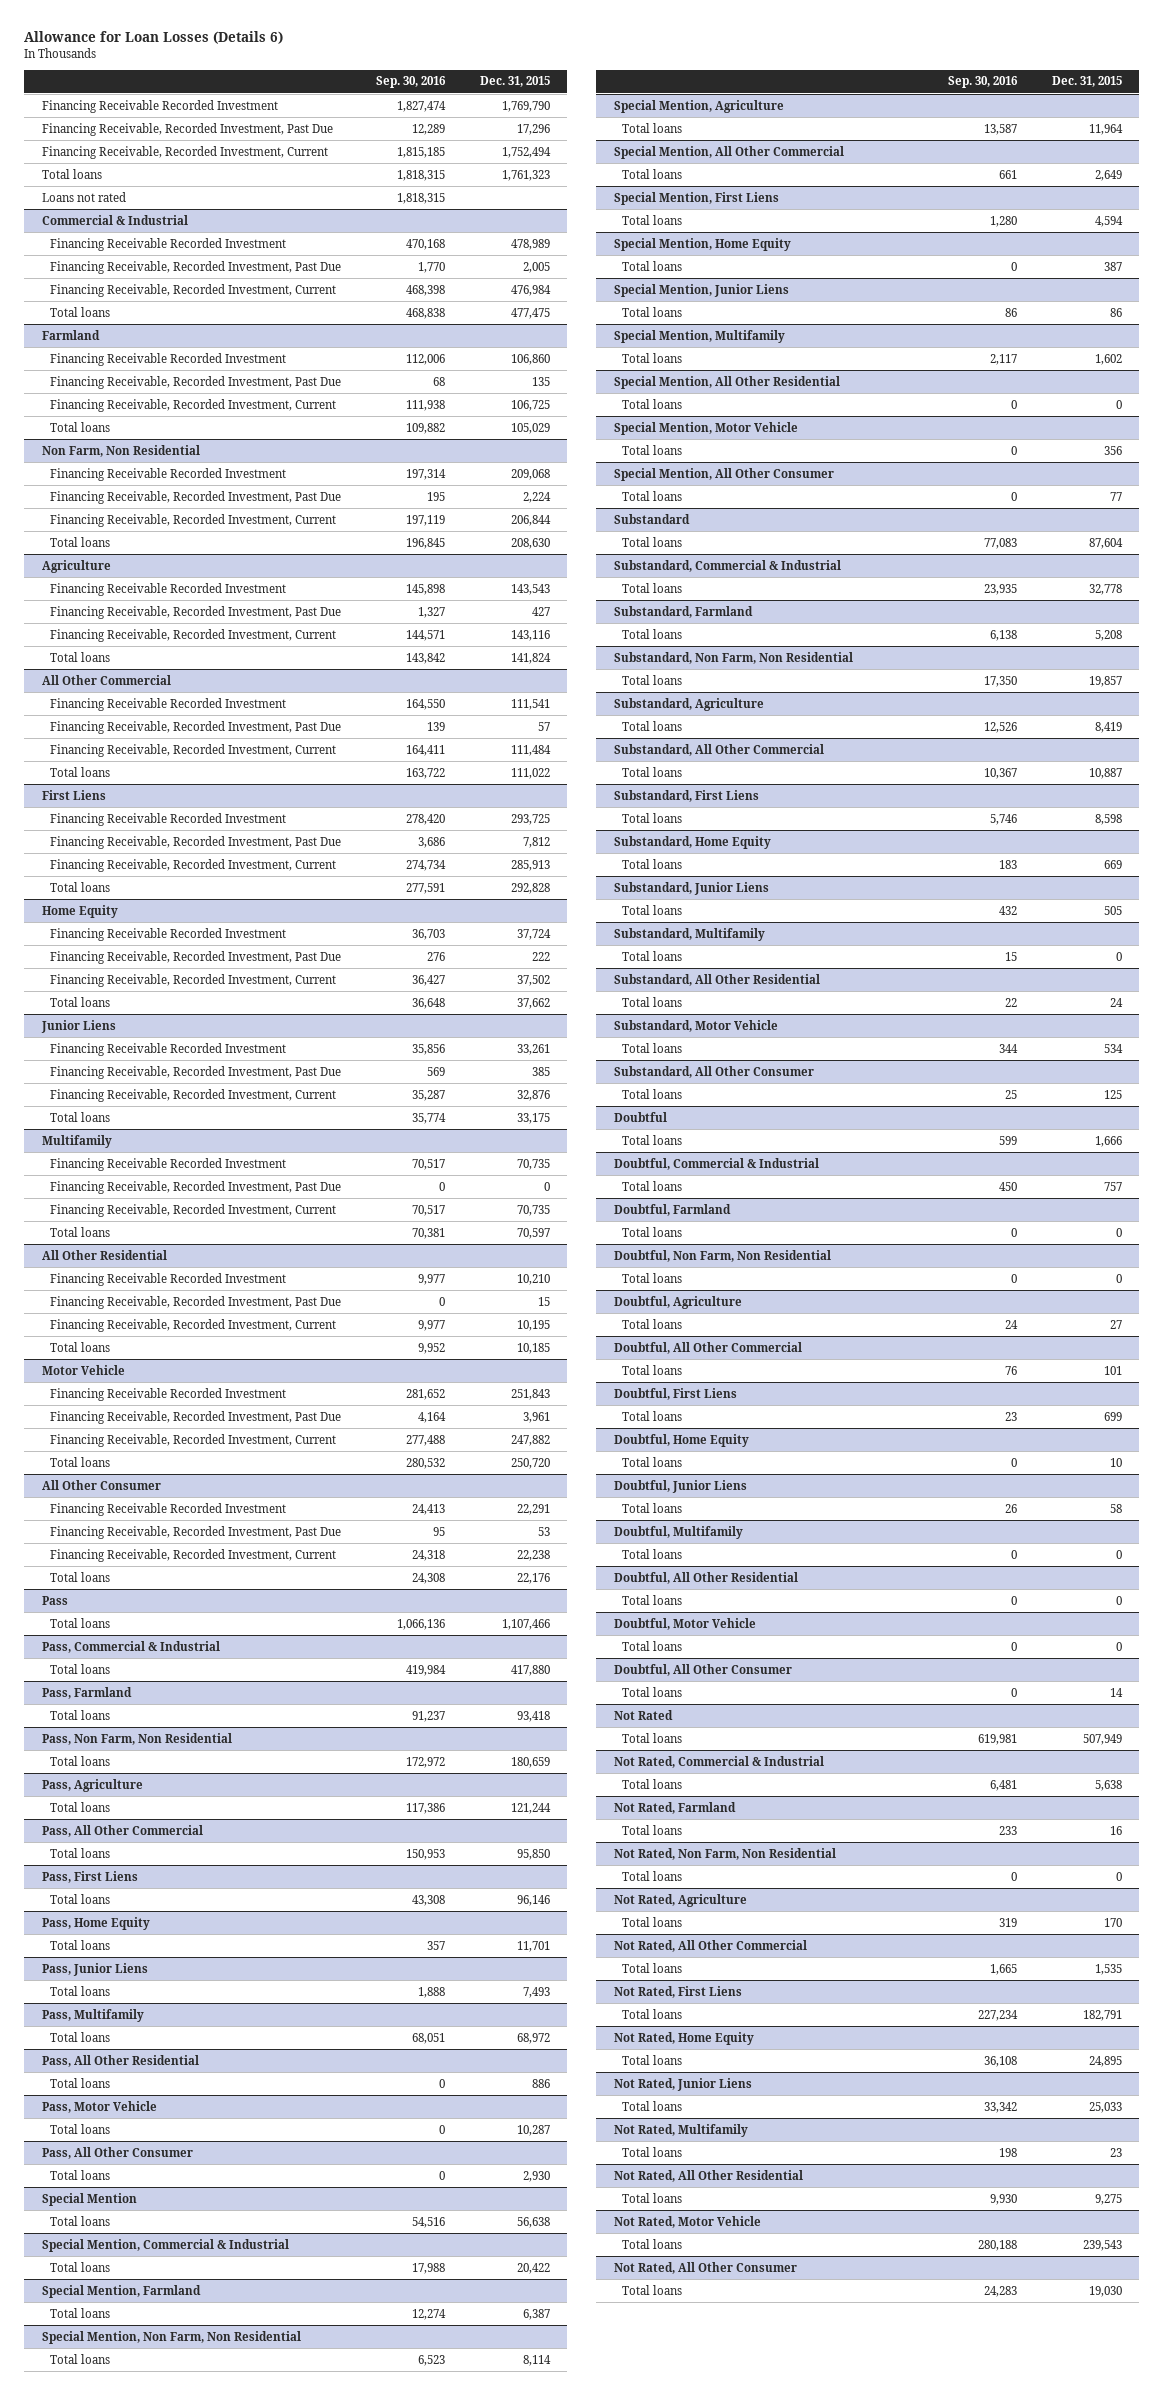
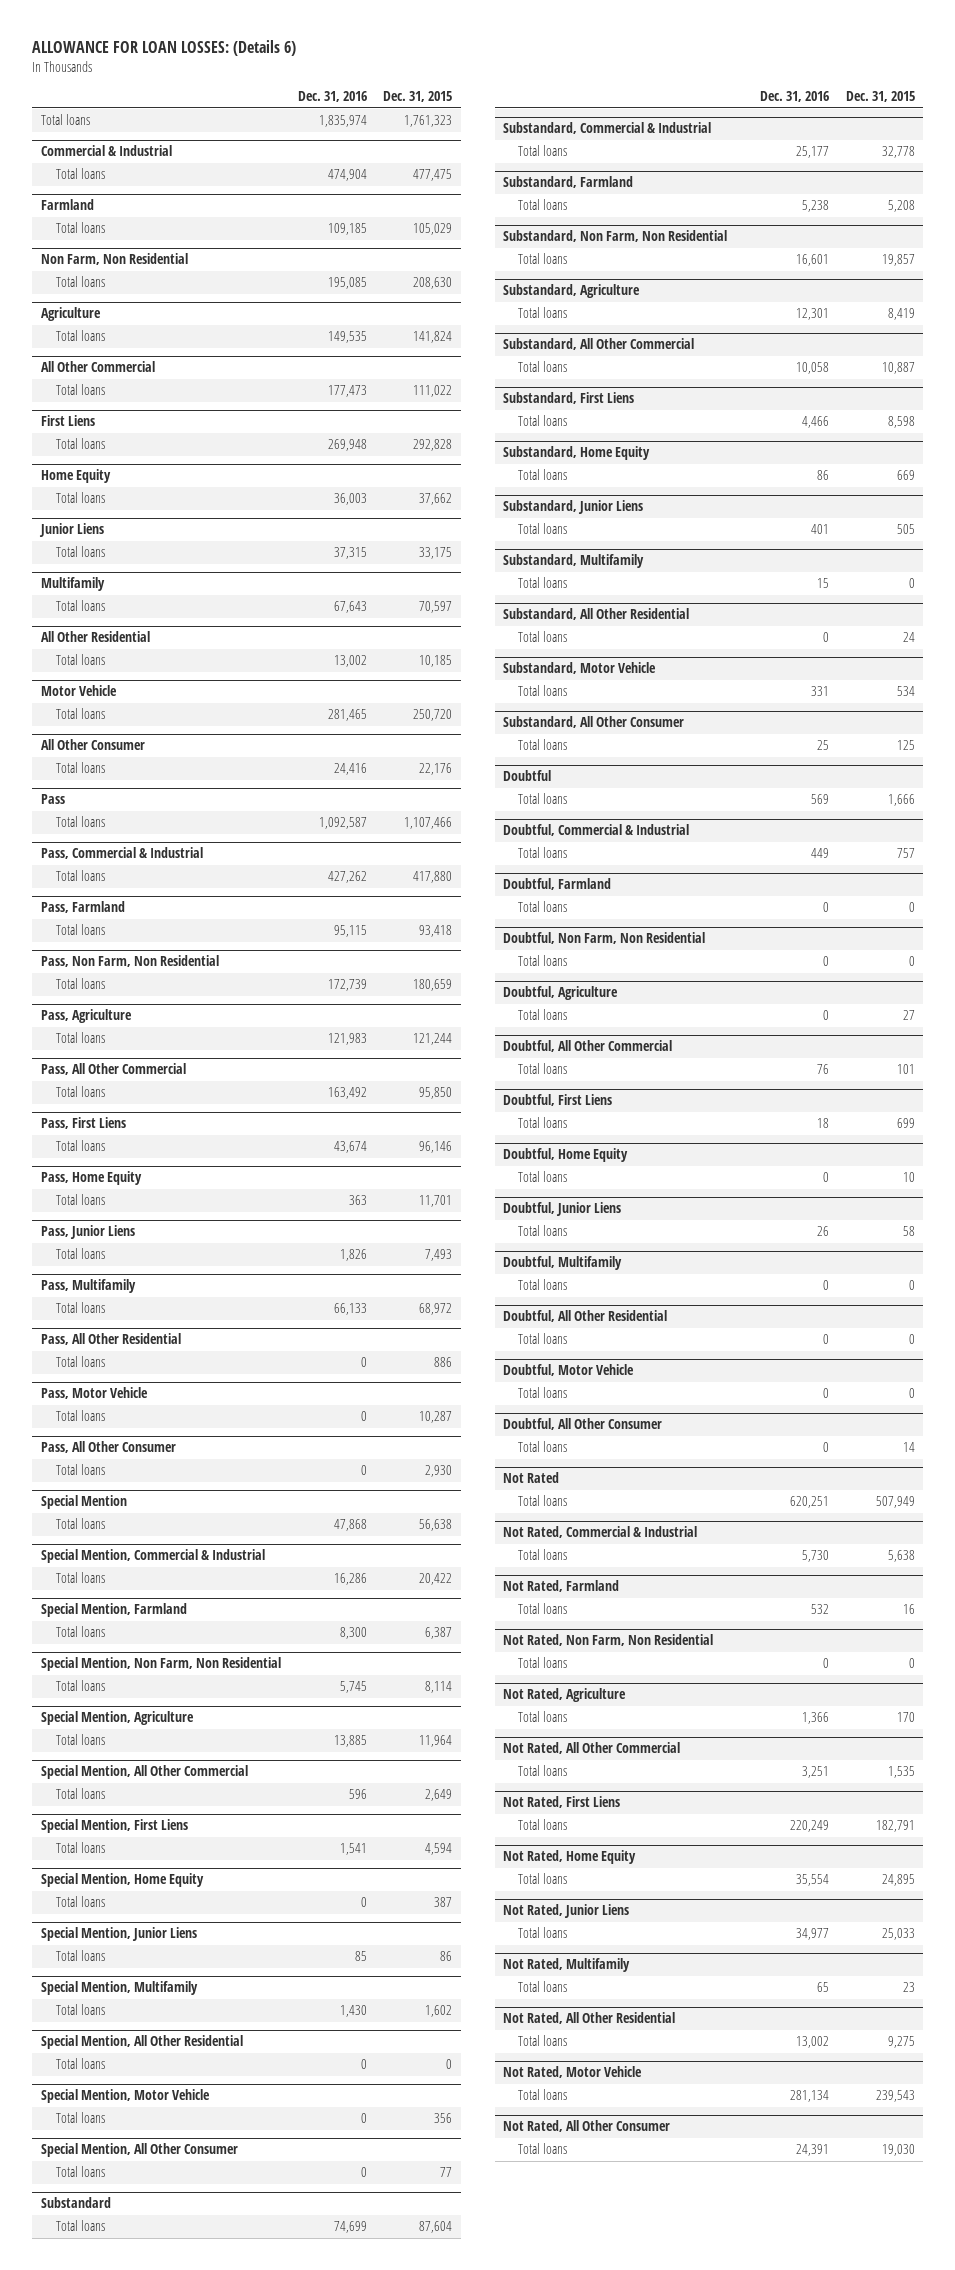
[24,31,284,45] Allowance for Loan Losses (Details 6) -> [32,40,297,57] ALLOWANCE FOR LOAN LOSSES: (Details 6)
[375,76,446,89] Sep. 30, 2016 -> none
none -> [297,91,367,103] Dec. 31, 2016
[41,99,278,113] Financing Receivable Recorded Investment -> none
[41,122,333,136] Financing Receivable, Recorded Investment, Past Due -> none
[41,145,328,159] Financing Receivable, Recorded Investment, Current -> none
[41,191,126,202] Loans not rated -> none
[50,237,287,251] Financing Receivable Recorded Investment -> none
[50,260,342,274] Financing Receivable, Recorded Investment, Past Due -> none
[50,283,337,297] Financing Receivable, Recorded Investment, Current -> none
[50,352,287,366] Financing Receivable Recorded Investment -> none
[50,375,342,389] Financing Receivable, Recorded Investment, Past Due -> none
[50,398,337,412] Financing Receivable, Recorded Investment, Current -> none
[50,467,287,481] Financing Receivable Recorded Investment -> none
[50,490,342,504] Financing Receivable, Recorded Investment, Past Due -> none
[50,513,337,527] Financing Receivable, Recorded Investment, Current -> none
[50,582,287,596] Financing Receivable Recorded Investment -> none
[50,605,342,619] Financing Receivable, Recorded Investment, Past Due -> none
[50,628,337,642] Financing Receivable, Recorded Investment, Current -> none
[50,697,287,711] Financing Receivable Recorded Investment -> none
[50,720,342,734] Financing Receivable, Recorded Investment, Past Due -> none
[50,743,337,757] Financing Receivable, Recorded Investment, Current -> none
[50,812,287,826] Financing Receivable Recorded Investment -> none
[50,835,342,849] Financing Receivable, Recorded Investment, Past Due -> none
[50,858,337,872] Financing Receivable, Recorded Investment, Current -> none
[50,927,287,941] Financing Receivable Recorded Investment -> none
[50,950,342,964] Financing Receivable, Recorded Investment, Past Due -> none
[50,973,337,987] Financing Receivable, Recorded Investment, Current -> none
[50,1042,287,1056] Financing Receivable Recorded Investment -> none
[50,1065,342,1079] Financing Receivable, Recorded Investment, Past Due -> none
[50,1088,337,1102] Financing Receivable, Recorded Investment, Current -> none
[50,1157,287,1171] Financing Receivable Recorded Investment -> none
[50,1180,342,1194] Financing Receivable, Recorded Investment, Past Due -> none
[50,1203,337,1217] Financing Receivable, Recorded Investment, Current -> none
[50,1272,287,1286] Financing Receivable Recorded Investment -> none
[50,1295,342,1309] Financing Receivable, Recorded Investment, Past Due -> none
[50,1318,337,1332] Financing Receivable, Recorded Investment, Current -> none
[50,1387,287,1401] Financing Receivable Recorded Investment -> none
[50,1410,342,1424] Financing Receivable, Recorded Investment, Past Due -> none
[50,1433,337,1447] Financing Receivable, Recorded Investment, Current -> none
[50,1502,287,1516] Financing Receivable Recorded Investment -> none
[50,1525,342,1539] Financing Receivable, Recorded Investment, Past Due -> none
[50,1548,337,1562] Financing Receivable, Recorded Investment, Current -> none

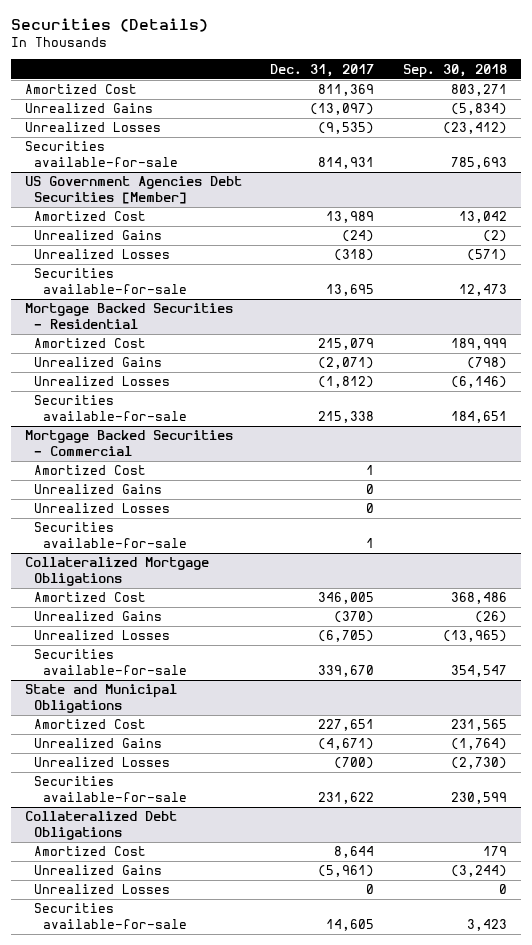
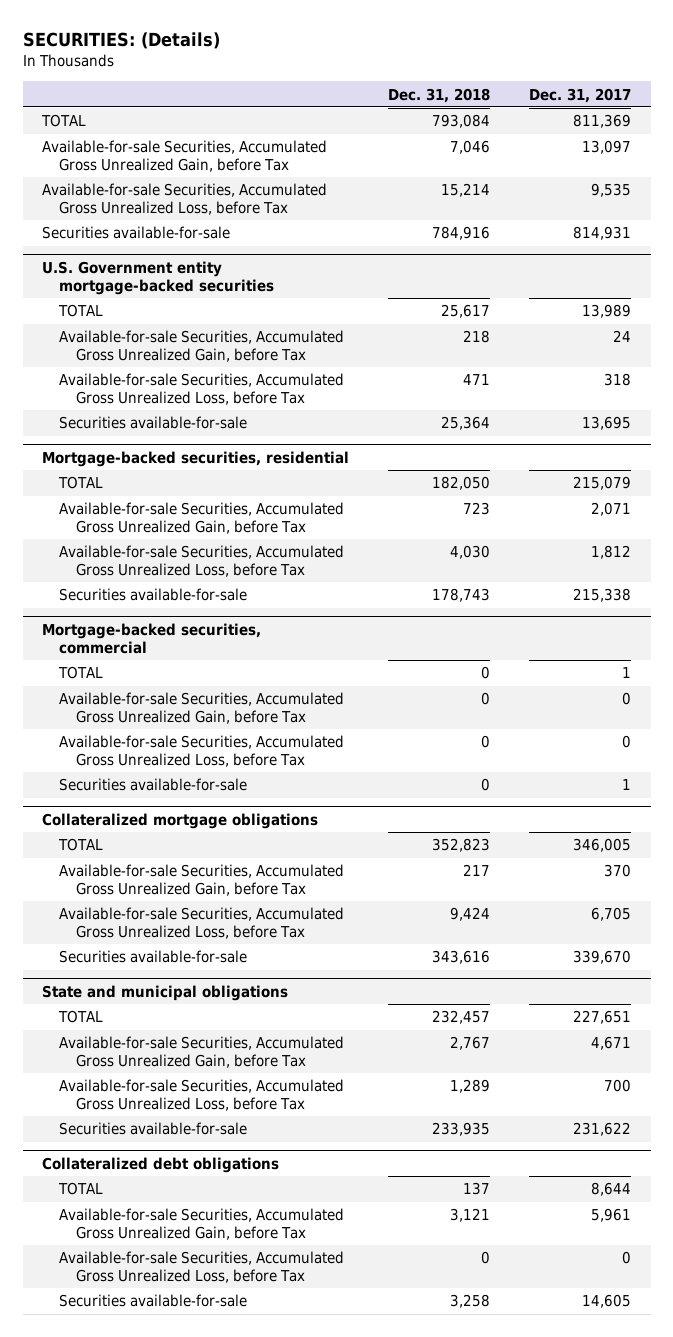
[10,18,208,33] Securities (Details) -> [22,31,220,49] SECURITIES: (Details)
[402,63,507,78] Sep. 30, 2018 -> none
none -> [388,87,491,103] Dec. 31, 2018
[25,84,138,95] Amortized Cost -> [41,114,87,128] TOTAL
[25,103,154,114] Unrealized Gains -> [42,140,328,173] Available-for-sale Securities, Accumulated Gross Unrealized Gain, before Tax
[310,103,375,116] (13,097) -> [582,140,632,155] 13,097
[25,122,162,133] Unrealized Losses -> [42,183,328,216] Available-for-sale Securities, Accumulated Gross Unrealized Loss, before Tax
[318,122,375,135] (9,535) -> [591,183,632,198] 9,535
[25,176,243,204] US Government Agencies Debt Securities [Member] -> [42,261,275,296] U.S. Government entity mortgage-backed securities
[33,211,146,222] Amortized Cost -> [58,304,104,318] TOTAL
[33,230,162,241] Unrealized Gains -> [59,330,345,363] Available-for-sale Securities, Accumulated Gross Unrealized Gain, before Tax
[342,230,375,243] (24) -> [613,330,632,343] 24
[33,249,170,260] Unrealized Losses -> [59,373,345,406] Available-for-sale Securities, Accumulated Gross Unrealized Loss, before Tax
[334,249,375,262] (318) -> [604,373,632,387] 318
[25,303,234,329] Mortgage Backed Securities - Residential -> [42,451,350,468] Mortgage-backed securities, residential
[33,338,146,349] Amortized Cost -> [58,476,104,490] TOTAL
[33,357,162,368] Unrealized Gains -> [59,502,345,535] Available-for-sale Securities, Accumulated Gross Unrealized Gain, before Tax
[318,357,375,370] (2,071) -> [591,502,632,517] 2,071
[33,376,170,387] Unrealized Losses -> [59,545,345,578] Available-for-sale Securities, Accumulated Gross Unrealized Loss, before Tax
[318,376,375,389] (1,812) -> [591,545,632,560] 1,812
[25,430,234,456] Mortgage Backed Securities - Commercial -> [42,623,262,655] Mortgage-backed securities, commercial
[33,465,146,476] Amortized Cost -> [58,666,104,680] TOTAL
[33,484,162,495] Unrealized Gains -> [59,692,345,725] Available-for-sale Securities, Accumulated Gross Unrealized Gain, before Tax
[33,503,170,514] Unrealized Losses -> [59,735,345,768] Available-for-sale Securities, Accumulated Gross Unrealized Loss, before Tax
[25,557,210,586] Collateralized Mortgage Obligations -> [42,813,319,830] Collateralized mortgage obligations
[33,592,146,603] Amortized Cost -> [58,838,104,852] TOTAL
[33,611,162,622] Unrealized Gains -> [59,864,345,897] Available-for-sale Securities, Accumulated Gross Unrealized Gain, before Tax
[334,611,375,624] (370) -> [604,864,632,878] 370
[33,630,170,641] Unrealized Losses -> [59,907,345,940] Available-for-sale Securities, Accumulated Gross Unrealized Loss, before Tax
[318,630,375,643] (6,705) -> [591,907,632,922] 6,705
[25,684,178,713] State and Municipal Obligations -> [42,985,289,1002] State and municipal obligations
[33,719,146,730] Amortized Cost -> [58,1010,104,1024] TOTAL
[33,738,162,749] Unrealized Gains -> [59,1036,345,1069] Available-for-sale Securities, Accumulated Gross Unrealized Gain, before Tax
[318,738,375,751] (4,671) -> [591,1036,632,1051] 4,671
[33,757,170,768] Unrealized Losses -> [59,1079,345,1112] Available-for-sale Securities, Accumulated Gross Unrealized Loss, before Tax
[334,757,375,770] (700) -> [604,1079,632,1093] 700
[25,811,178,840] Collateralized Debt Obligations -> [42,1157,280,1174] Collateralized debt obligations
[33,846,146,857] Amortized Cost -> [58,1182,104,1196] TOTAL
[33,865,162,876] Unrealized Gains -> [59,1208,345,1241] Available-for-sale Securities, Accumulated Gross Unrealized Gain, before Tax
[318,865,375,878] (5,961) -> [591,1208,632,1223] 5,961
[33,884,170,895] Unrealized Losses -> [59,1251,345,1284] Available-for-sale Securities, Accumulated Gross Unrealized Loss, before Tax

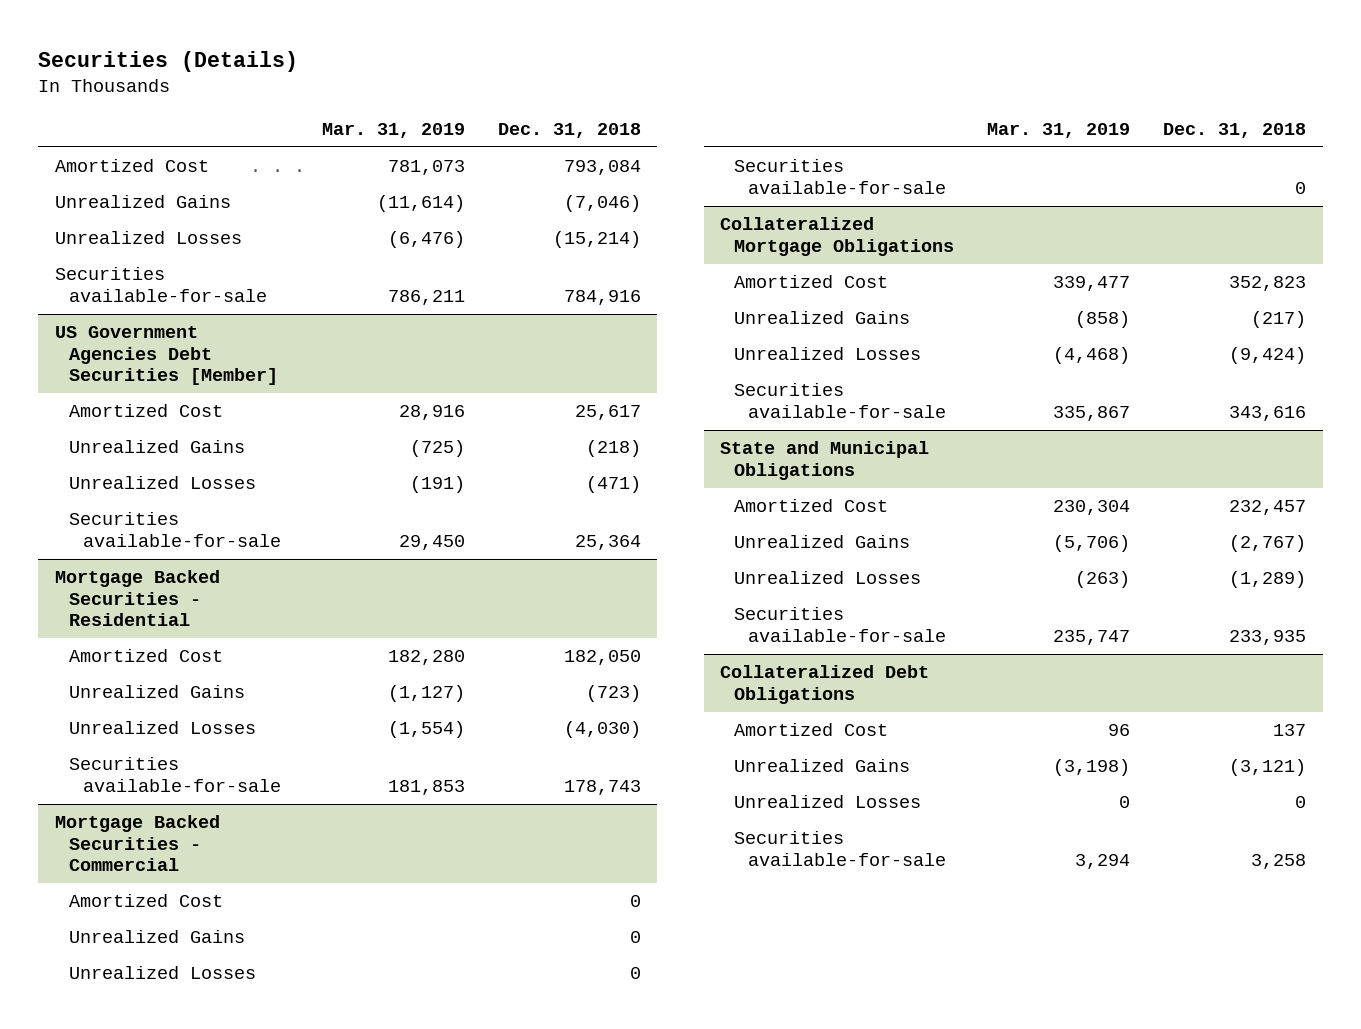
[22,31,220,49] SECURITIES: (Details) -> [38,51,299,73] Securities (Details)
[529,87,632,103] Dec. 31, 2017 -> none
none -> [321,122,465,138] Mar. 31, 2019
[41,114,87,128] TOTAL -> [54,159,209,173] Amortized Cost
[42,140,328,173] Available-for-sale Securities, Accumulated Gross Unrealized Gain, before Tax -> [54,195,231,209] Unrealized Gains
[450,140,491,155] 7,046 -> [563,195,641,213] (7,046)
[42,183,328,216] Available-for-sale Securities, Accumulated Gross Unrealized Loss, before Tax -> [54,231,242,245] Unrealized Losses
[441,183,491,198] 15,214 -> [552,231,641,249] (15,214)
[42,261,275,296] U.S. Government entity mortgage-backed securities -> [54,326,278,386] US Government Agencies Debt Securities [Member]
[58,304,104,318] TOTAL -> [68,404,223,418] Amortized Cost
[59,330,345,363] Available-for-sale Securities, Accumulated Gross Unrealized Gain, before Tax -> [68,440,245,454] Unrealized Gains
[463,330,491,344] 218 -> [585,440,641,458] (218)
[59,373,345,406] Available-for-sale Securities, Accumulated Gross Unrealized Loss, before Tax -> [68,476,256,490] Unrealized Losses
[463,374,491,386] 471 -> [585,476,641,494] (471)
[42,451,350,468] Mortgage-backed securities, residential -> [54,570,220,627] Mortgage Backed Securities - Residential
[58,476,104,490] TOTAL -> [68,649,223,663] Amortized Cost
[59,502,345,535] Available-for-sale Securities, Accumulated Gross Unrealized Gain, before Tax -> [68,685,245,699] Unrealized Gains
[463,502,491,516] 723 -> [585,685,641,703] (723)
[59,545,345,578] Available-for-sale Securities, Accumulated Gross Unrealized Loss, before Tax -> [68,721,256,735] Unrealized Losses
[450,545,491,560] 4,030 -> [563,721,641,739] (4,030)
[42,623,262,655] Mortgage-backed securities, commercial -> [54,815,220,872] Mortgage Backed Securities - Commercial
[58,666,104,680] TOTAL -> [68,894,223,908] Amortized Cost
[59,692,345,725] Available-for-sale Securities, Accumulated Gross Unrealized Gain, before Tax -> [68,930,245,944] Unrealized Gains
[59,735,345,768] Available-for-sale Securities, Accumulated Gross Unrealized Loss, before Tax -> [68,966,256,980] Unrealized Losses
[42,813,319,830] Collateralized mortgage obligations -> [720,217,955,256] Collateralized Mortgage Obligations
[58,838,104,852] TOTAL -> [734,275,889,289] Amortized Cost
[59,864,345,897] Available-for-sale Securities, Accumulated Gross Unrealized Gain, before Tax -> [734,311,911,325] Unrealized Gains
[463,864,491,877] 217 -> [1251,311,1307,329] (217)
[59,907,345,940] Available-for-sale Securities, Accumulated Gross Unrealized Loss, before Tax -> [734,347,922,361] Unrealized Losses
[450,907,491,922] 9,424 -> [1229,347,1307,365] (9,424)
[42,985,289,1002] State and municipal obligations -> [720,441,930,480] State and Municipal Obligations
[58,1010,104,1024] TOTAL -> [734,499,889,513] Amortized Cost
[59,1036,345,1069] Available-for-sale Securities, Accumulated Gross Unrealized Gain, before Tax -> [734,535,911,549] Unrealized Gains
[450,1036,491,1051] 2,767 -> [1229,535,1307,553] (2,767)
[59,1079,345,1112] Available-for-sale Securities, Accumulated Gross Unrealized Loss, before Tax -> [734,571,922,585] Unrealized Losses
[450,1079,491,1094] 1,289 -> [1229,571,1307,589] (1,289)
[42,1157,280,1174] Collateralized debt obligations -> [720,665,930,704] Collateralized Debt Obligations
[58,1182,104,1196] TOTAL -> [734,723,889,737] Amortized Cost
[59,1208,345,1241] Available-for-sale Securities, Accumulated Gross Unrealized Gain, before Tax -> [734,759,911,773] Unrealized Gains
[450,1208,491,1223] 3,121 -> [1229,759,1307,777] (3,121)
[59,1251,345,1284] Available-for-sale Securities, Accumulated Gross Unrealized Loss, before Tax -> [734,795,922,809] Unrealized Losses

